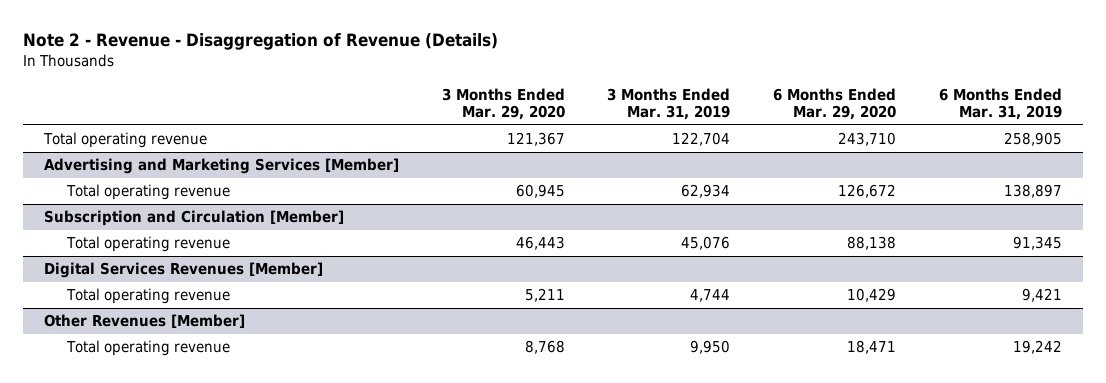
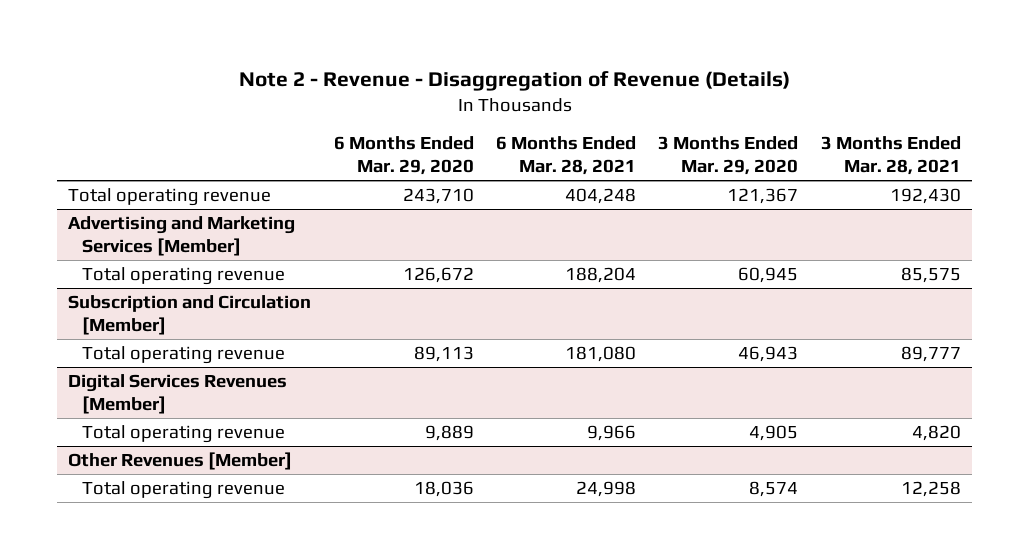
[607,87,731,121] 3 Months Ended Mar. 31, 2019 -> none
[938,87,1062,121] 6 Months Ended Mar. 31, 2019 -> none
none -> [496,136,637,175] 6 Months Ended Mar. 28, 2021
none -> [820,136,961,175] 3 Months Ended Mar. 28, 2021
[515,236,565,251] 46,443 -> [738,346,799,363] 46,943
[846,236,896,251] 88,138 -> [413,346,474,363] 89,113
[524,288,565,303] 5,211 -> [749,425,799,442] 4,905
[846,288,896,303] 10,429 -> [424,425,474,442] 9,889
[524,340,565,355] 8,768 -> [749,481,799,498] 8,574
[846,340,896,355] 18,471 -> [413,481,474,498] 18,036

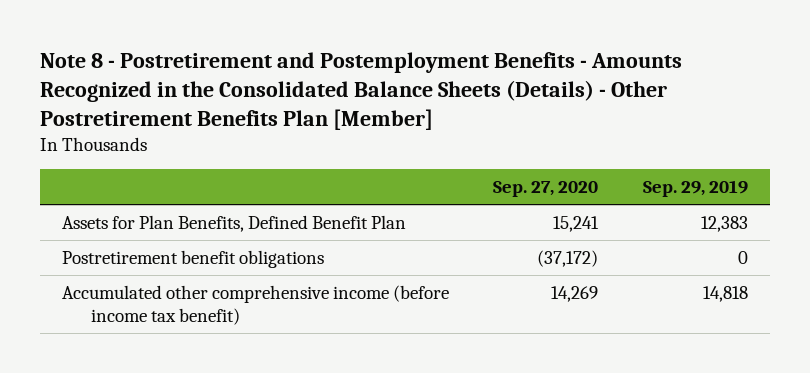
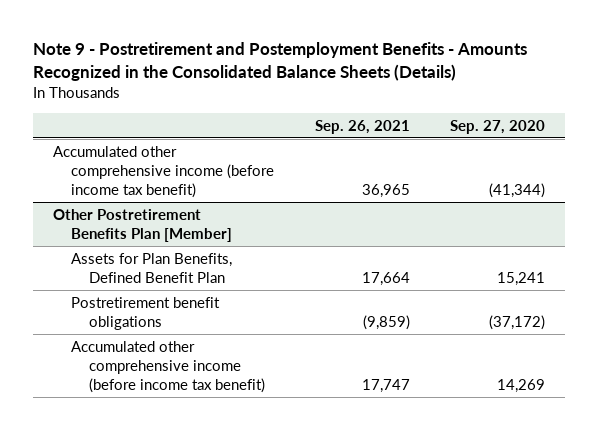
[39,52,682,130] Note 8 - Postretirement and Postemployment Benefits - Amounts Recognized in the Consolidated Balance Sheets (Details) - Other Postretirement Benefits Plan [Member] -> [32,42,527,82] Note 9 - Postretirement and Postemployment Benefits - Amounts Recognized in the Consolidated Balance Sheets (Details)
[642,180,748,198] Sep. 29, 2019 -> none
none -> [314,119,410,134] Sep. 26, 2021
none -> [53,145,274,198] Accumulated other comprehensive income (before income tax benefit)
none -> [53,208,232,242] Other Postretirement Benefits Plan [Member]

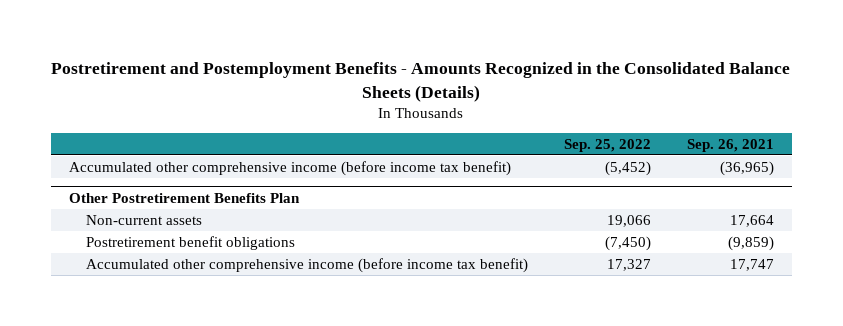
[32,42,527,82] Note 9 - Postretirement and Postemployment Benefits - Amounts Recognized in the Consolidated Balance Sheets (Details) -> [51,62,791,102] Postretirement and Postemployment Benefits - Amounts Recognized in the Consolidated Balance Sheets (Details)
[450,119,546,134] Sep. 27, 2020 -> none
none -> [564,138,652,152] Sep. 25, 2022
[361,183,410,198] 36,965 -> [719,160,774,176] (36,965)
[53,208,232,242] Other Postretirement Benefits Plan [Member] -> [68,192,300,203] Other Postretirement Benefits Plan
[70,252,232,283] Assets for Plan Benefits, Defined Benefit Plan -> [86,214,203,225] Non-current assets

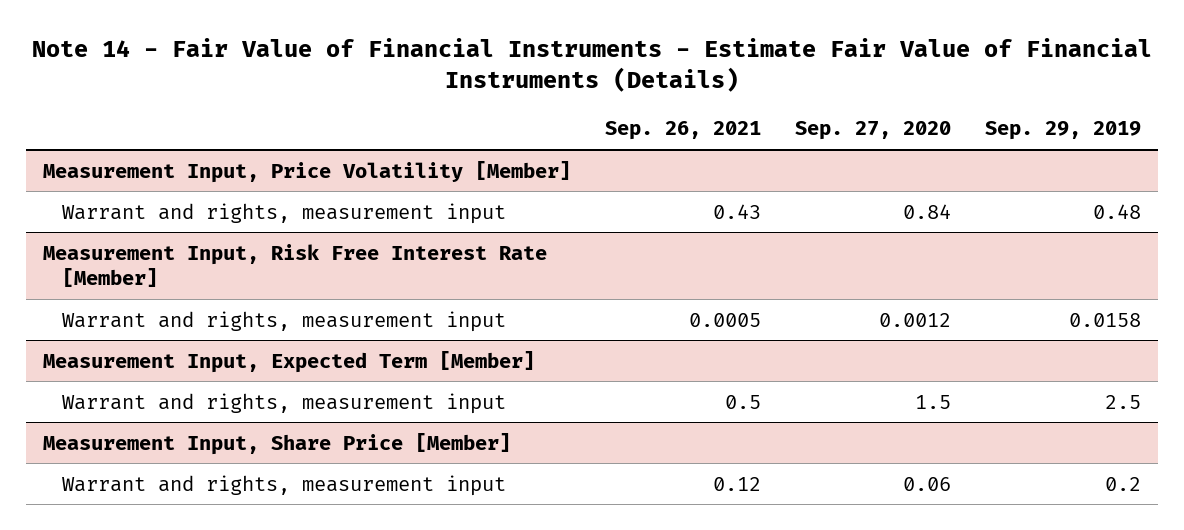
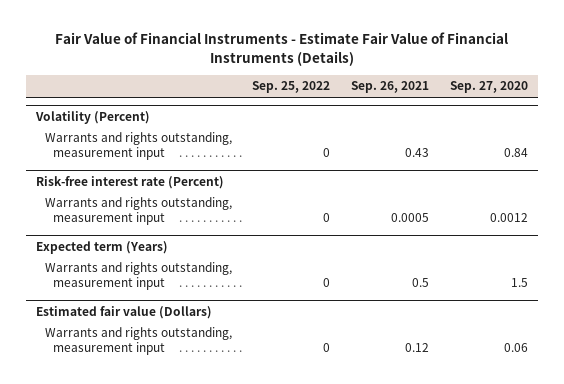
[32,38,1153,92] Note 14 - Fair Value of Financial Instruments - Estimate Fair Value of Financial Instruments (Details) -> [54,32,508,66] Fair Value of Financial Instruments - Estimate Fair Value of Financial Instruments (Details)
[984,121,1141,141] Sep. 29, 2019 -> none
none -> [252,81,331,94] Sep. 25, 2022
[43,160,572,183] Measurement Input, Price Volatility [Member] -> [35,110,151,124] Volatility (Percent)
[61,202,506,224] Warrant and rights, measurement input -> [44,132,232,160] Warrants and rights outstanding, measurement input
[43,243,548,288] Measurement Input, Risk Free Interest Rate [Member] -> [36,175,225,189] Risk-free interest rate (Percent)
[61,310,506,332] Warrant and rights, measurement input -> [44,197,232,225] Warrants and rights outstanding, measurement input
[43,350,536,373] Measurement Input, Expected Term [Member] -> [36,240,169,254] Expected term (Years)
[61,392,506,414] Warrant and rights, measurement input -> [44,262,232,290] Warrants and rights outstanding, measurement input
[43,432,512,455] Measurement Input, Share Price [Member] -> [36,305,213,319] Estimated fair value (Dollars)
[61,474,506,496] Warrant and rights, measurement input -> [44,327,232,355] Warrants and rights outstanding, measurement input

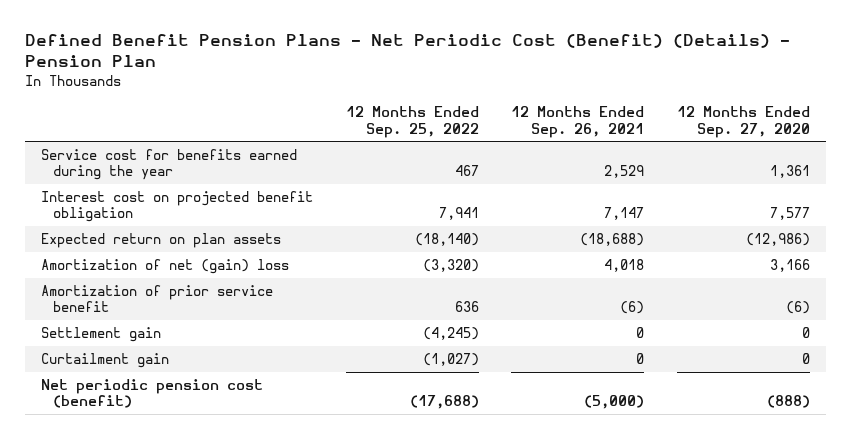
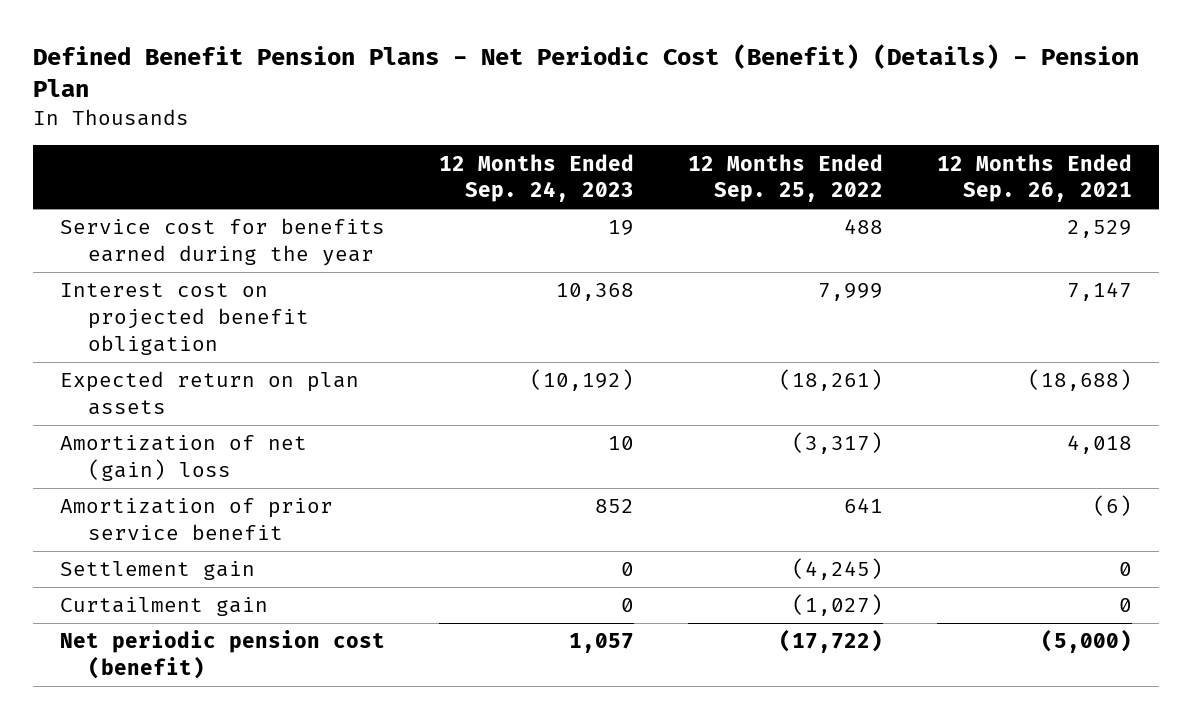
[676,106,810,138] 12 Months Ended Sep. 27, 2020 -> none
none -> [438,153,634,203] 12 Months Ended Sep. 24, 2023
[454,165,479,177] 467 -> [843,219,883,235] 488
[438,207,479,221] 7,941 -> [817,283,883,302] 7,999
[414,232,479,246] (18,140) -> [778,369,883,392] (18,261)
[422,258,479,272] (3,320) -> [791,432,883,455] (3,317)
[454,301,479,313] 636 -> [843,498,883,514] 641
[409,395,479,410] (17,688) -> [778,629,883,654] (17,722)

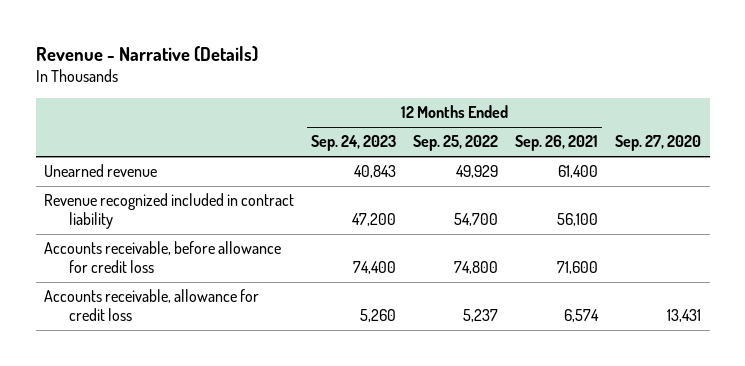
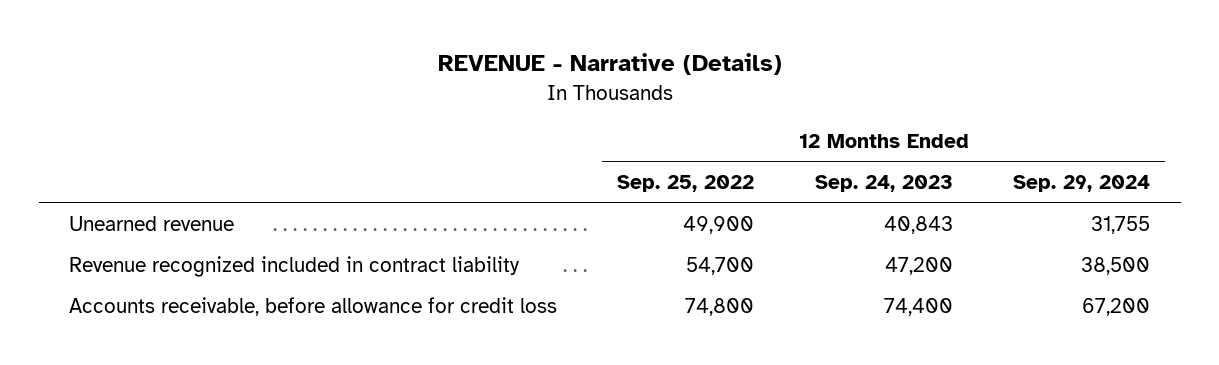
[35,45,258,62] Revenue - Narrative (Details) -> [437,53,782,76] REVENUE - Narrative (Details)
[515,135,599,152] Sep. 26, 2021 -> none
[615,135,702,152] Sep. 27, 2020 -> none
none -> [1013,174,1151,192] Sep. 29, 2024
[456,165,499,179] 49,929 -> [683,215,755,234] 49,900
[44,289,260,322] Accounts receivable, allowance for credit loss -> none

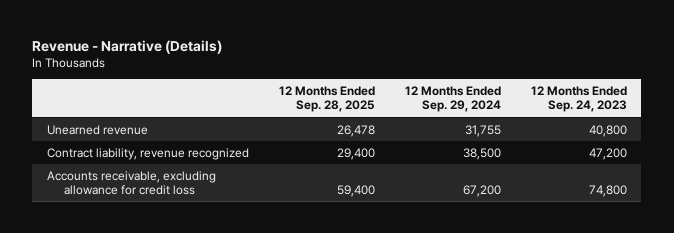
[437,53,782,76] REVENUE - Narrative (Details) -> [32,40,223,55] Revenue - Narrative (Details)
[617,174,755,192] Sep. 25, 2022 -> none
none -> [279,86,376,113] 12 Months Ended Sep. 28, 2025
[883,215,953,234] 40,843 -> [588,124,627,137] 40,800
[68,255,520,277] Revenue recognized included in contract liability -> [47,147,250,160] Contract liability, revenue recognized
[68,296,557,316] Accounts receivable, before allowance for credit loss -> [47,170,217,195] Accounts receivable, excluding allowance for credit loss
[883,297,953,316] 74,400 -> [588,184,627,197] 74,800

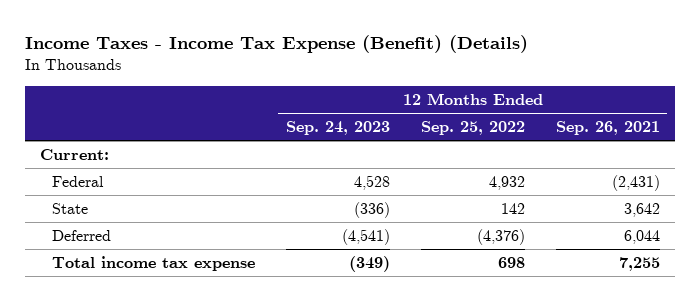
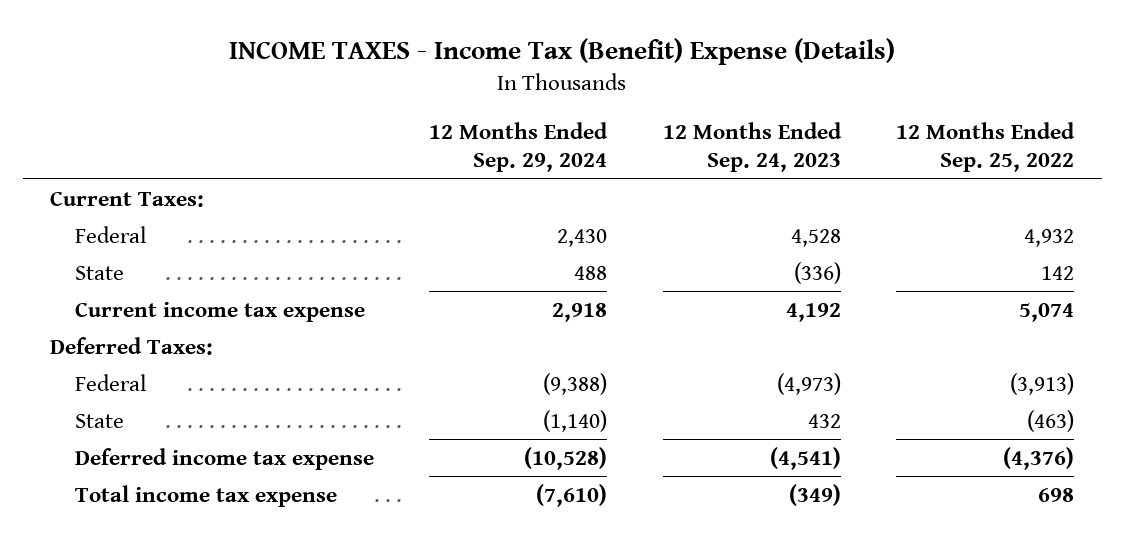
[24,35,528,54] Income Taxes - Income Tax Expense (Benefit) (Details) -> [229,37,896,65] INCOME TAXES - Income Tax (Benefit) Expense (Details)
[555,121,660,136] Sep. 26, 2021 -> none
none -> [429,122,609,173] 12 Months Ended Sep. 29, 2024
[39,148,109,160] Current: -> [50,190,205,207] Current Taxes:
none -> [75,301,366,322] Current income tax expense
none -> [50,336,214,355] Deferred Taxes:
none -> [75,373,147,391] Federal
none -> [75,413,125,428] State
[52,229,112,241] Deferred -> [75,447,375,470] Deferred income tax expense

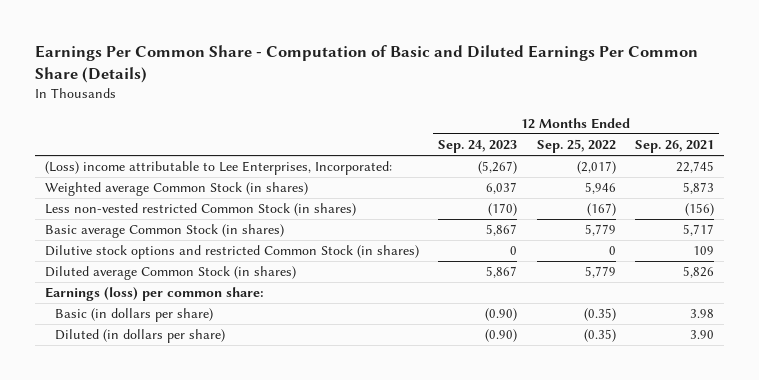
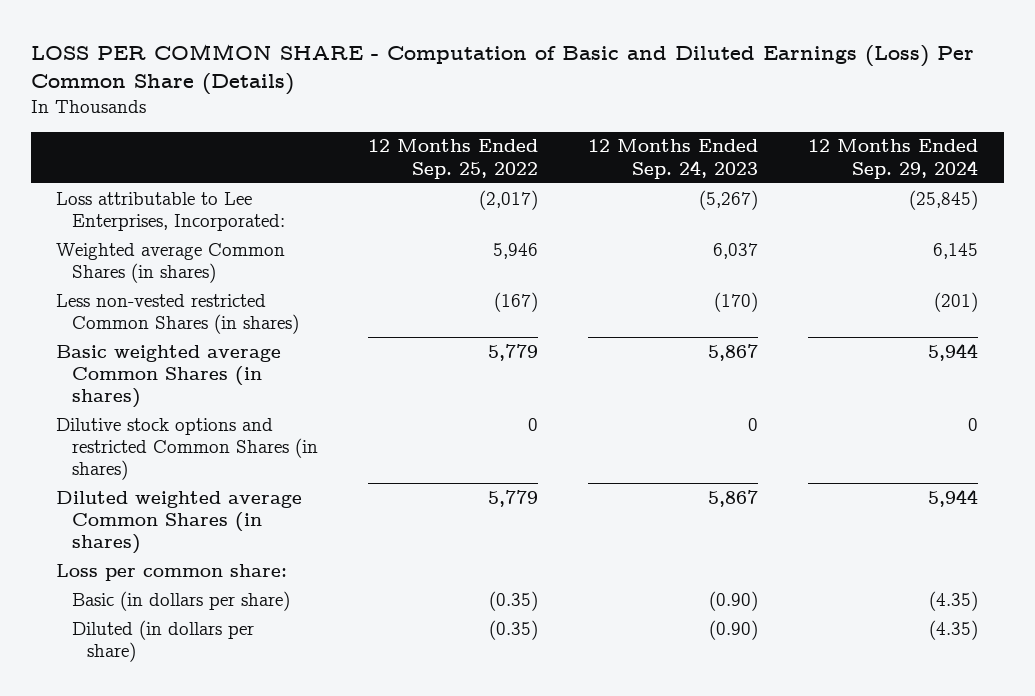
[34,44,698,83] Earnings Per Common Share - Computation of Basic and Diluted Earnings Per Common Share (Details) -> [31,43,975,96] LOSS PER COMMON SHARE - Computation of Basic and Diluted Earnings (Loss) Per Common Share (Details)
[635,140,715,154] Sep. 26, 2021 -> none
none -> [808,139,979,179] 12 Months Ended Sep. 29, 2024
[44,161,392,176] (Loss) income attributable to Lee Enterprises, Incorporated: -> [56,191,285,232] Loss attributable to Lee Enterprises, Incorporated:
[44,182,308,197] Weighted average Common Stock (in shares) -> [56,242,286,284] Weighted average Common Shares (in shares)
[44,203,356,217] Less non-vested restricted Common Stock (in shares) -> [56,293,299,335] Less non-vested restricted Common Shares (in shares)
[44,224,284,239] Basic average Common Stock (in shares) -> [56,344,282,409] Basic weighted average Common Shares (in shares)
[44,245,419,260] Dilutive stock options and restricted Common Stock (in shares) -> [56,417,318,481] Dilutive stock options and restricted Common Shares (in shares)
[44,266,296,281] Diluted average Common Stock (in shares) -> [56,490,303,555] Diluted weighted average Common Shares (in shares)
[44,287,264,302] Earnings (loss) per common share: -> [56,563,288,581] Loss per common share:

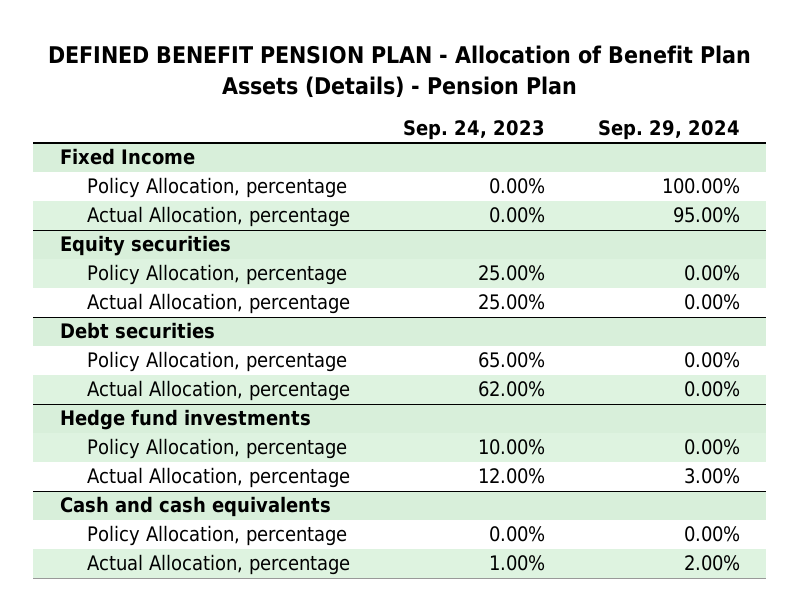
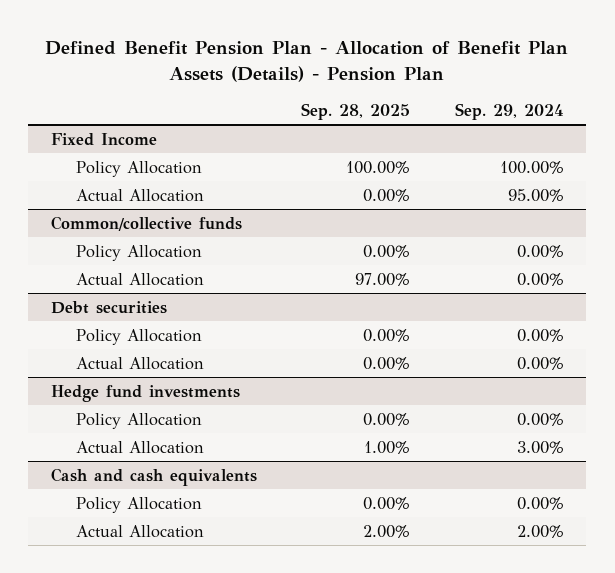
[47,45,751,98] DEFINED BENEFIT PENSION PLAN - Allocation of Benefit Plan Assets (Details) - Pension Plan -> [45,41,569,82] Defined Benefit Pension Plan - Allocation of Benefit Plan Assets (Details) - Pension Plan
[402,119,545,140] Sep. 24, 2023 -> none
none -> [301,103,411,121] Sep. 28, 2025
[86,177,347,199] Policy Allocation, percentage -> [75,160,202,177] Policy Allocation
[86,206,350,228] Actual Allocation, percentage -> [75,188,204,202] Actual Allocation
[59,235,231,257] Equity securities -> [50,215,242,231] Common/collective funds
[86,264,347,286] Policy Allocation, percentage -> [75,244,202,261] Policy Allocation
[86,293,350,315] Actual Allocation, percentage -> [75,272,204,286] Actual Allocation
[86,351,347,373] Policy Allocation, percentage -> [75,328,202,345] Policy Allocation
[86,380,350,402] Actual Allocation, percentage -> [75,356,204,370] Actual Allocation
[86,438,347,460] Policy Allocation, percentage -> [75,412,202,429] Policy Allocation
[86,467,350,489] Actual Allocation, percentage -> [75,440,204,454] Actual Allocation
[86,525,347,547] Policy Allocation, percentage -> [75,496,202,513] Policy Allocation
[86,554,350,576] Actual Allocation, percentage -> [75,524,204,538] Actual Allocation

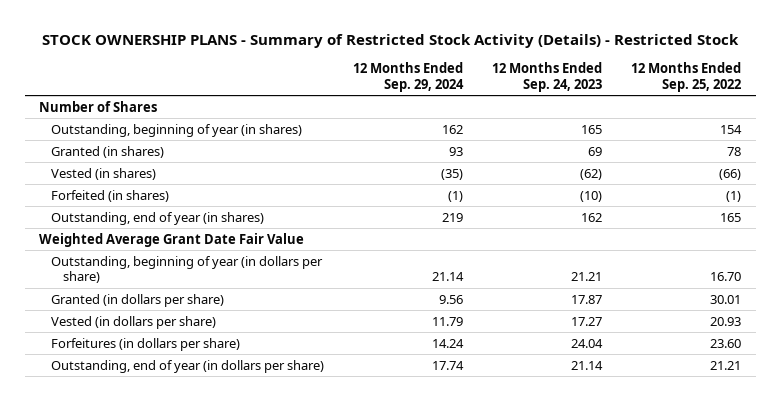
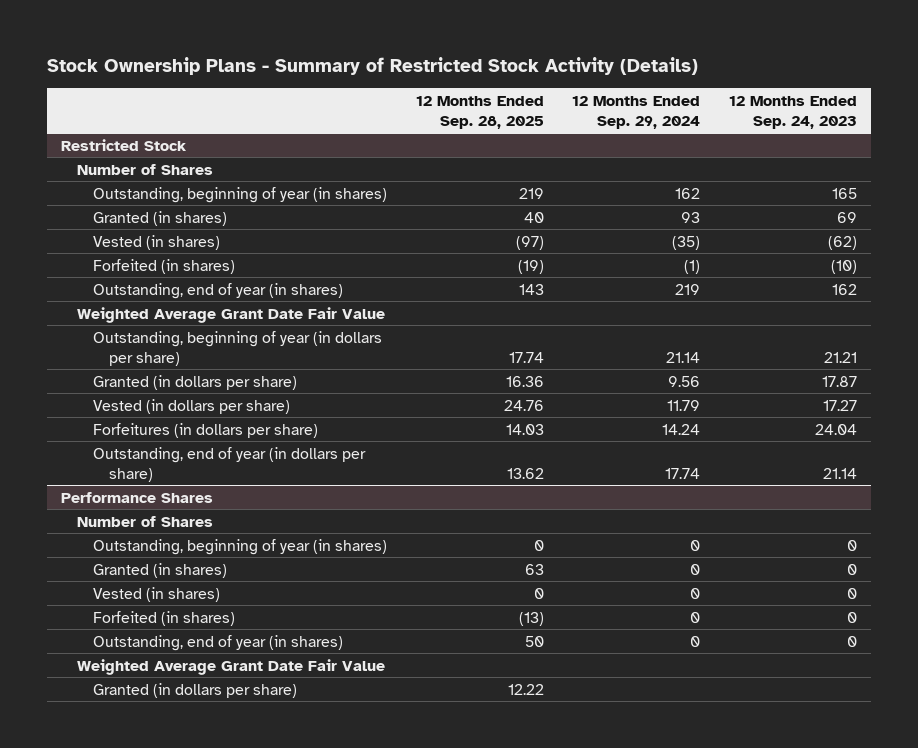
[42,33,740,48] STOCK OWNERSHIP PLANS - Summary of Restricted Stock Activity (Details) - Restricted Stock -> [47,57,699,76] Stock Ownership Plans - Summary of Restricted Stock Activity (Details)
[631,62,742,92] 12 Months Ended Sep. 25, 2022 -> none
none -> [415,95,544,129] 12 Months Ended Sep. 28, 2025
none -> [61,138,188,151] Restricted Stock
none -> [61,491,214,503] Performance Shares
none -> [77,515,214,527] Number of Shares
none -> [93,538,388,555] Outstanding, beginning of year (in shares)
none -> [93,562,228,578] Granted (in shares)
none -> [93,586,221,602] Vested (in shares)
none -> [93,610,236,626] Forfeited (in shares)
none -> [93,634,344,651] Outstanding, end of year (in shares)
none -> [77,658,386,675] Weighted Average Grant Date Fair Value
none -> [93,682,298,698] Granted (in dollars per share)

